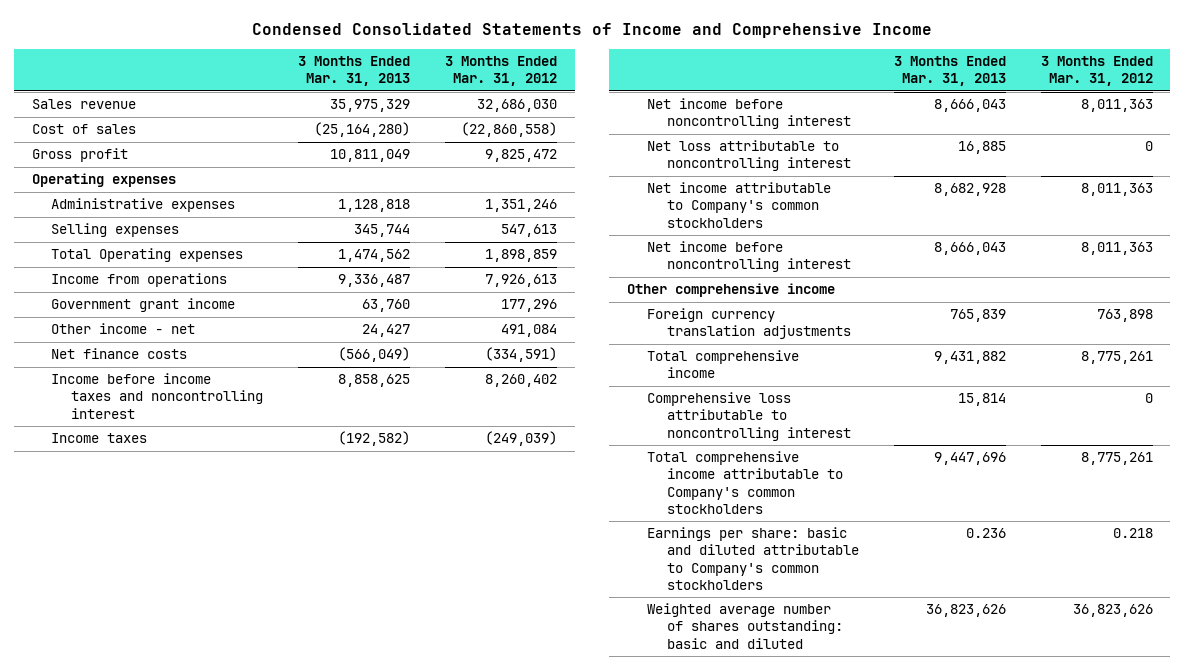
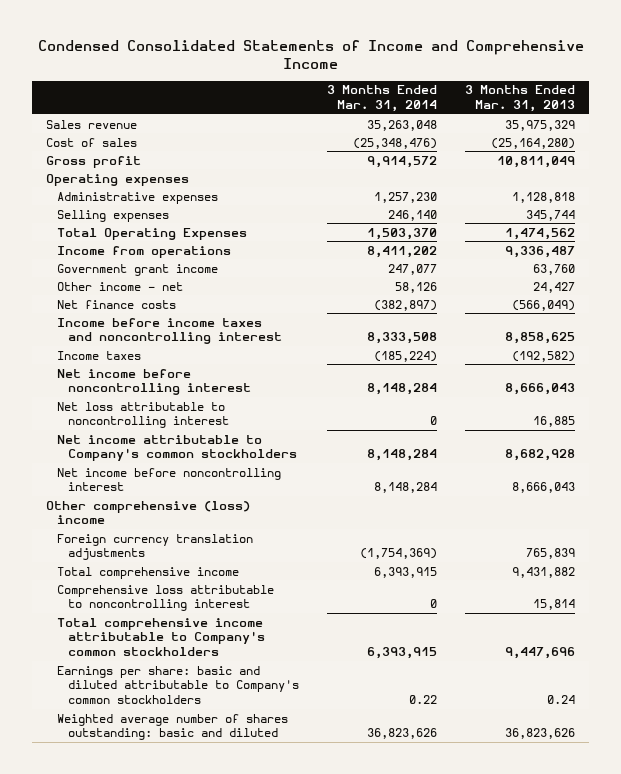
[445,56,558,87] 3 Months Ended Mar. 31, 2012 -> none
none -> [326,85,437,112] 3 Months Ended Mar. 31, 2014
[51,248,244,263] Total Operating expenses -> [57,227,248,240] Total Operating Expenses
[626,283,835,298] Other comprehensive income -> [46,500,251,525] Other comprehensive (loss) income
[965,528,1006,539] 0.236 -> [546,695,575,705] 0.24

